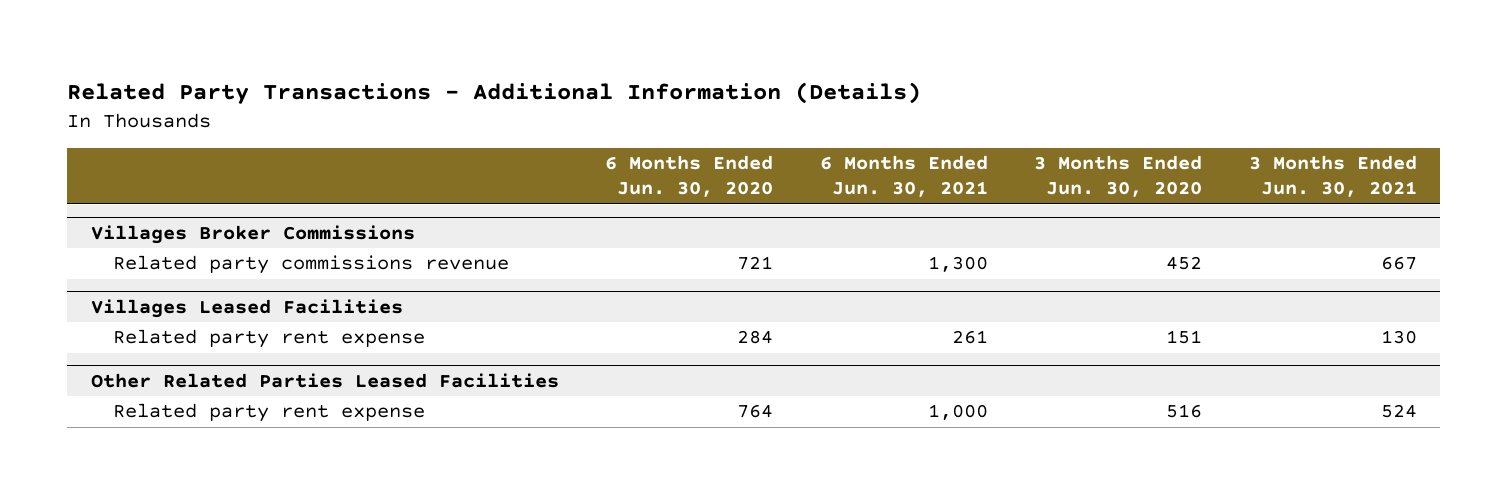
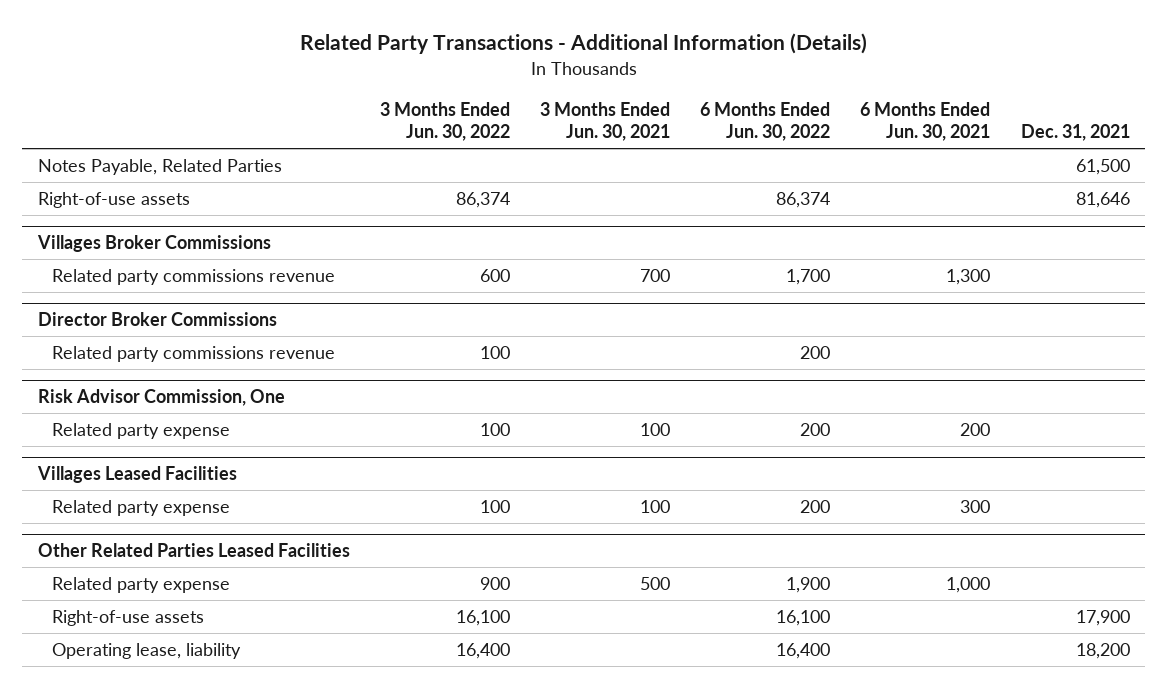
[605,155,774,198] 6 Months Ended Jun. 30, 2020 -> none
[1034,155,1203,198] 3 Months Ended Jun. 30, 2020 -> none
none -> [379,101,510,141] 3 Months Ended Jun. 30, 2022
none -> [700,101,831,141] 6 Months Ended Jun. 30, 2022
none -> [1020,123,1130,141] Dec. 31, 2021
none -> [37,159,282,176] Notes Payable, Related Parties
none -> [37,192,190,209] Right-of-use assets
[1380,256,1417,271] 667 -> [639,269,670,283] 700
none -> [37,312,277,327] Director Broker Commissions
none -> [51,346,335,363] Related party commissions revenue
none -> [37,389,285,407] Risk Advisor Commission, One
none -> [51,423,230,440] Related party expense
[113,329,426,349] Related party rent expense -> [51,500,230,517] Related party expense
[951,330,988,345] 261 -> [960,500,991,514] 300
[1380,330,1417,345] 130 -> [639,500,670,514] 100
[113,403,426,423] Related party rent expense -> [51,577,230,594] Related party expense
[1380,404,1417,419] 524 -> [639,577,670,591] 500
none -> [51,610,204,627] Right-of-use assets
none -> [51,643,241,660] Operating lease, liability

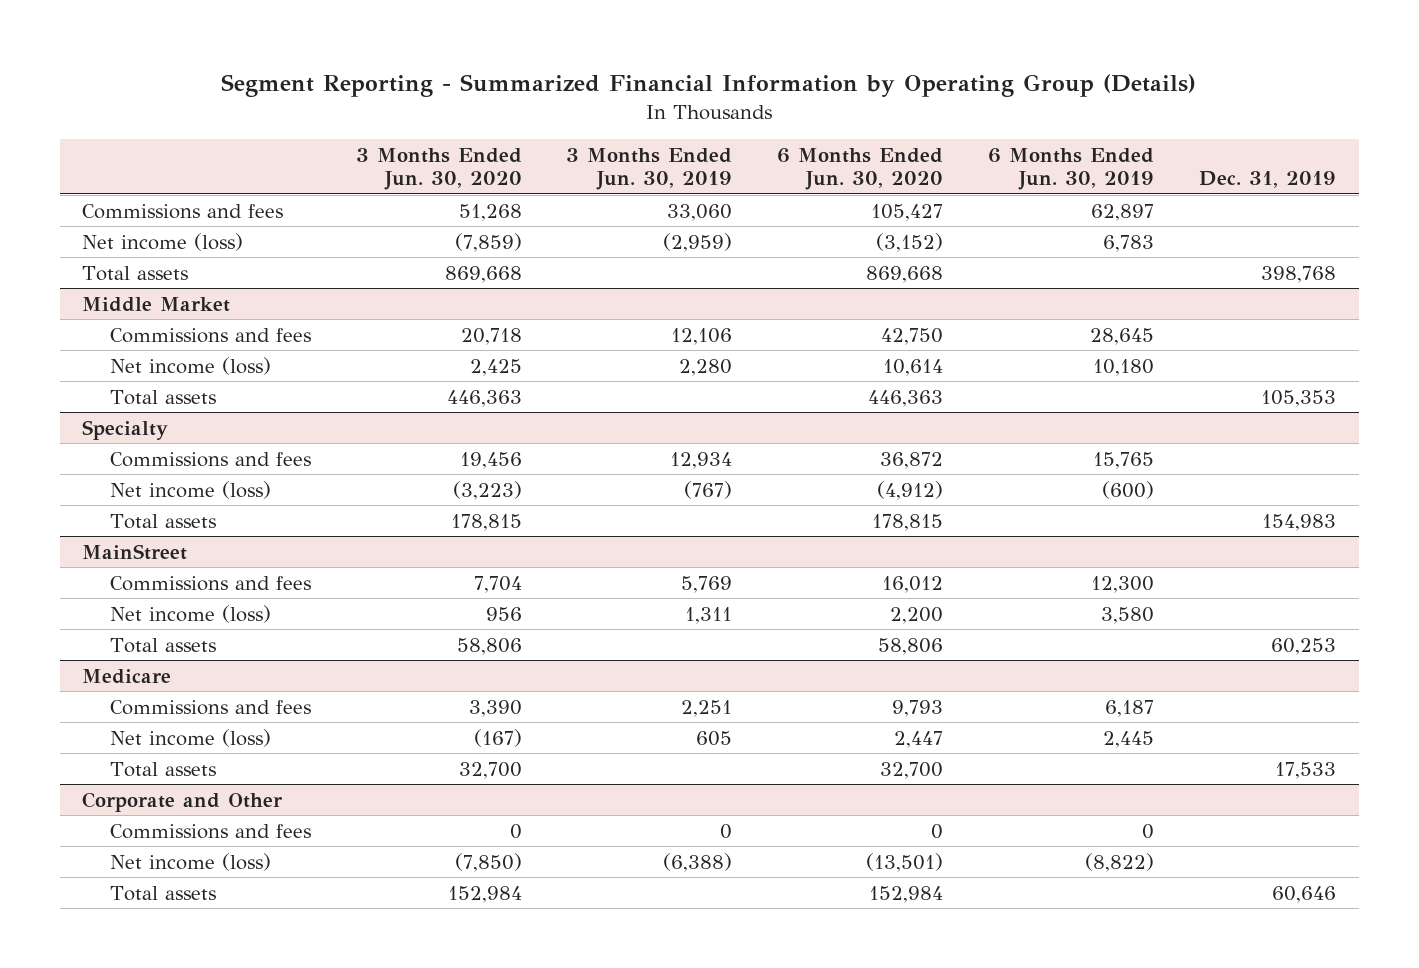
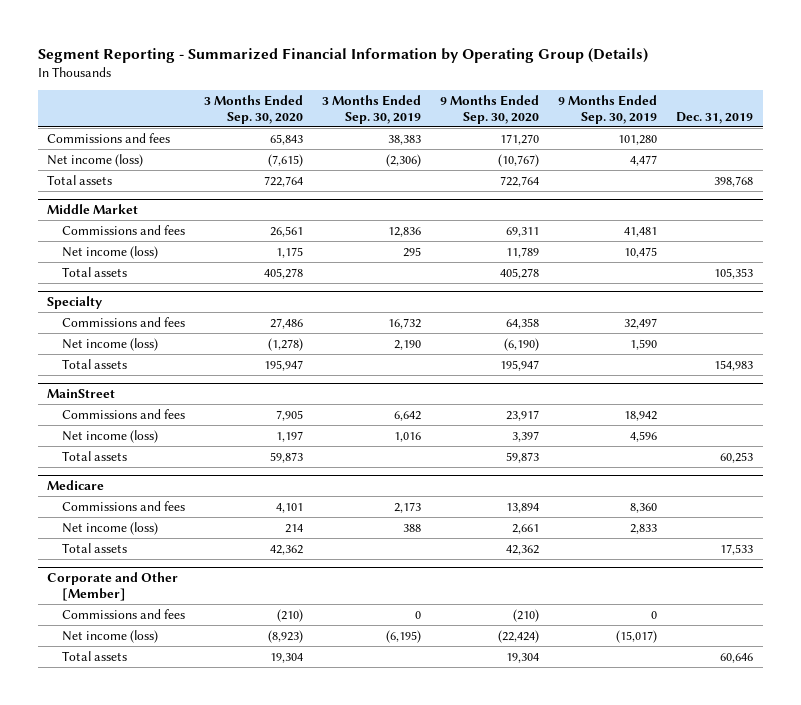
[355,147,522,191] 3 Months Ended Jun. 30, 2020 -> none
[566,147,733,191] 3 Months Ended Jun. 30, 2019 -> none
[777,147,944,191] 6 Months Ended Jun. 30, 2020 -> none
[988,147,1155,191] 6 Months Ended Jun. 30, 2019 -> none
none -> [204,94,304,125] 3 Months Ended Sep. 30, 2020
none -> [322,94,422,125] 3 Months Ended Sep. 30, 2019
none -> [440,94,540,125] 9 Months Ended Sep. 30, 2020
none -> [558,94,658,125] 9 Months Ended Sep. 30, 2019
[82,791,284,812] Corporate and Other -> [47,571,179,601] Corporate and Other [Member]

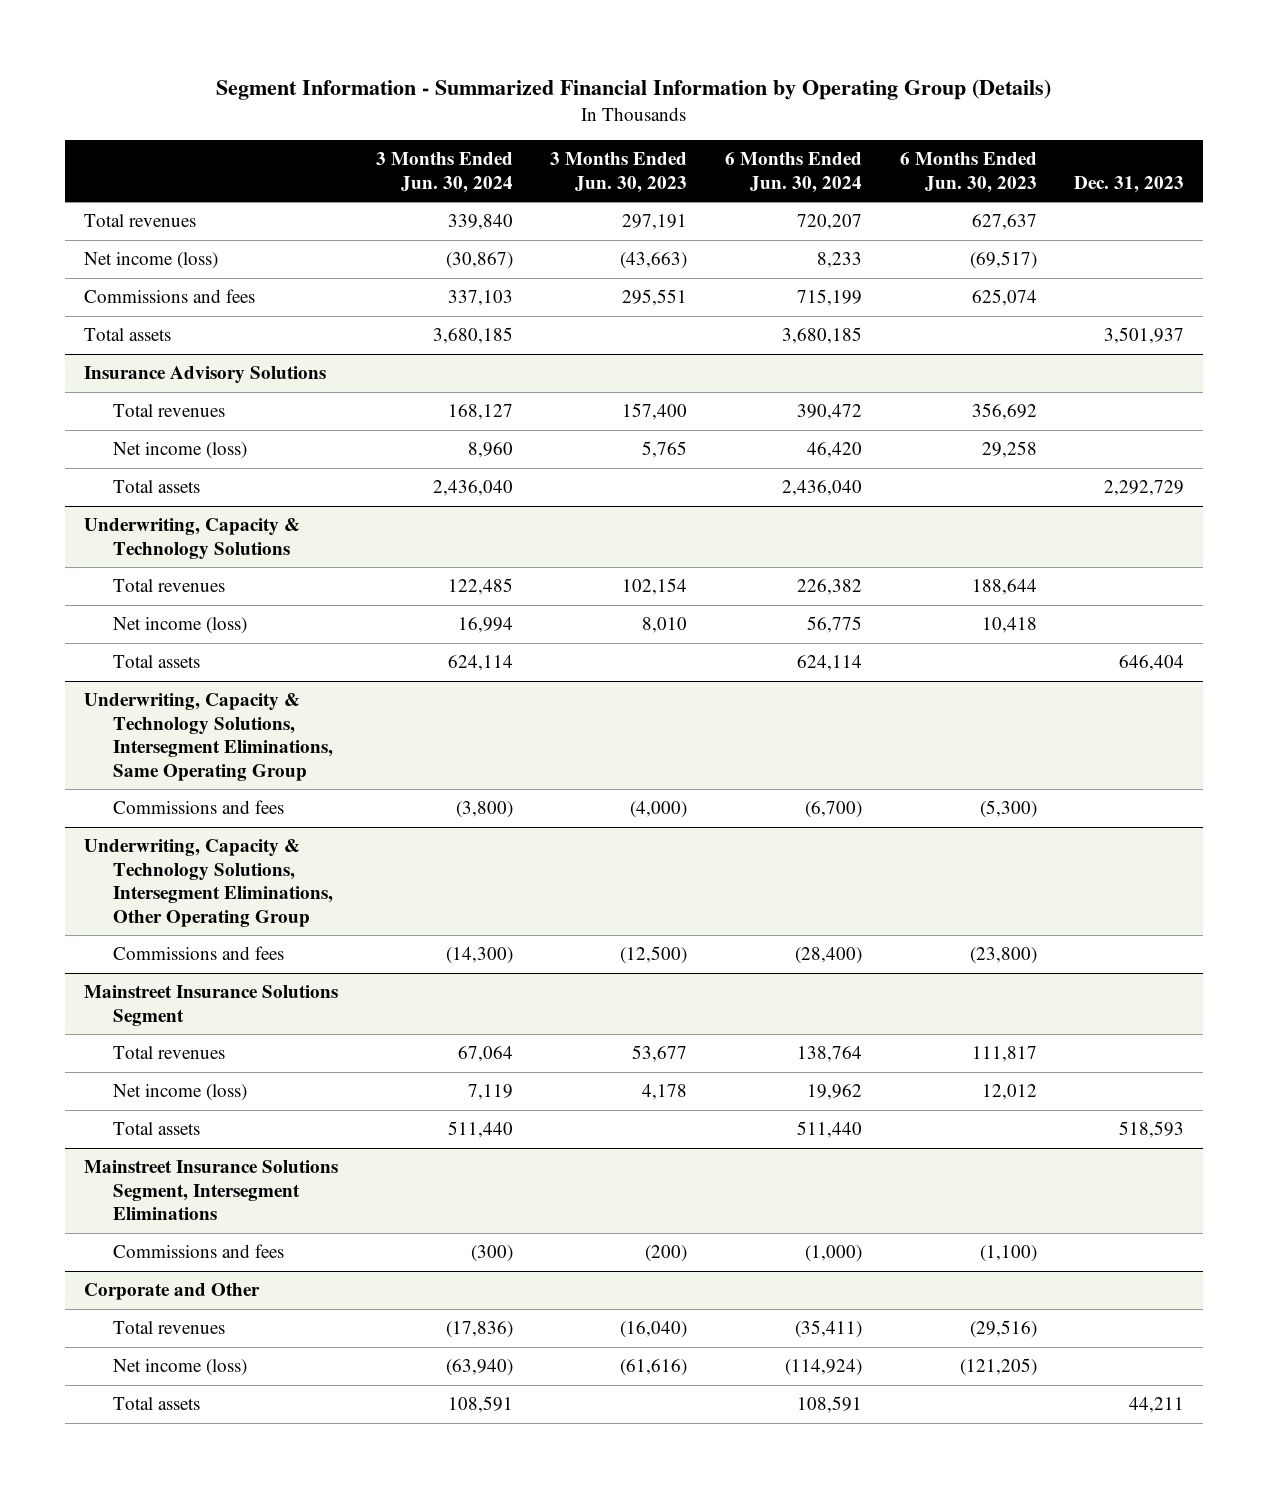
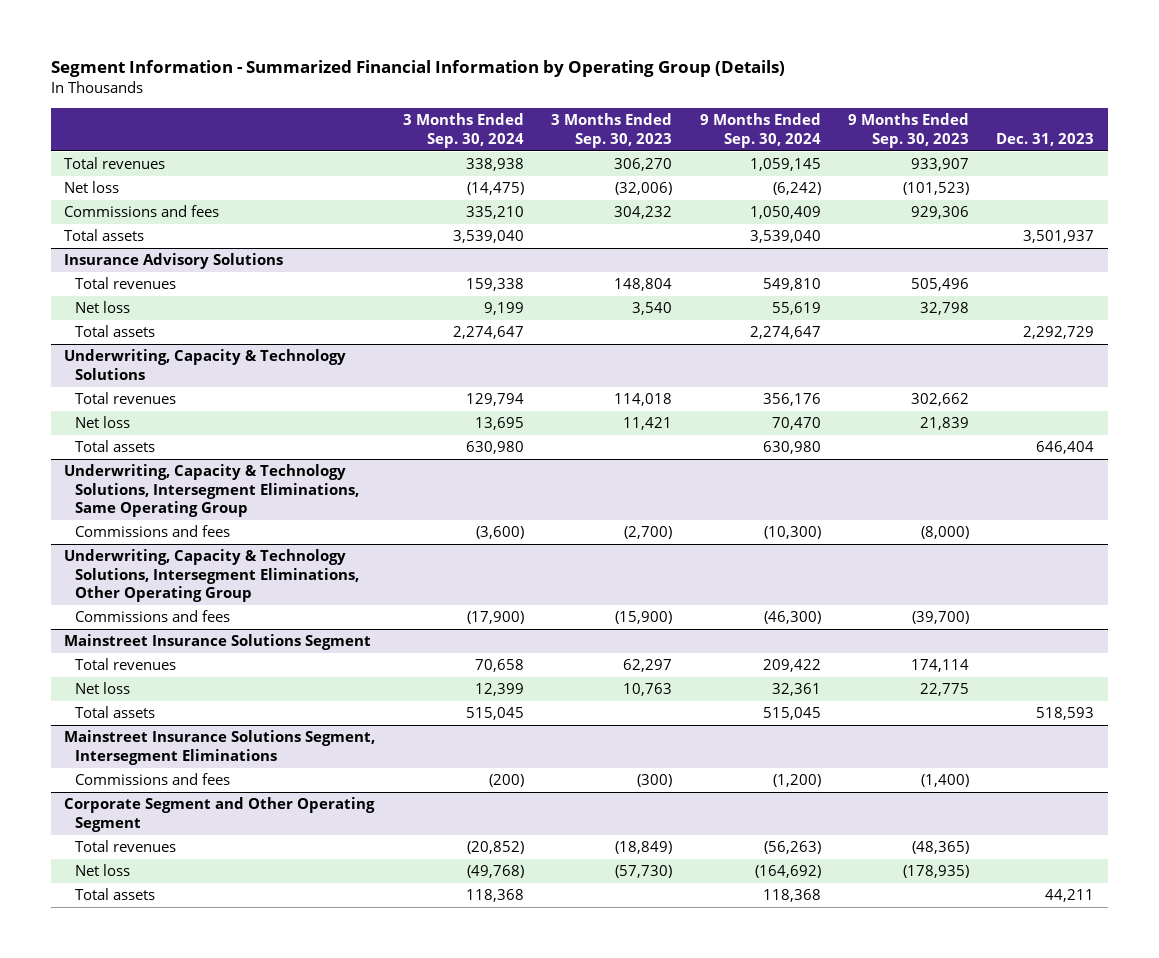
[375,152,513,193] 3 Months Ended Jun. 30, 2024 -> none
[550,152,688,193] 3 Months Ended Jun. 30, 2023 -> none
[725,152,863,193] 6 Months Ended Jun. 30, 2024 -> none
[899,152,1037,193] 6 Months Ended Jun. 30, 2023 -> none
none -> [402,113,524,148] 3 Months Ended Sep. 30, 2024
none -> [551,113,673,148] 3 Months Ended Sep. 30, 2023
none -> [699,113,821,148] 9 Months Ended Sep. 30, 2024
none -> [847,113,969,148] 9 Months Ended Sep. 30, 2023
[84,252,219,270] Net income (loss) -> [64,181,120,194] Net loss
[113,442,248,460] Net income (loss) -> [75,301,131,314] Net loss
[113,617,248,635] Net income (loss) -> [75,416,131,429] Net loss
[113,1084,248,1102] Net income (loss) -> [75,682,131,695] Net loss
[84,1283,261,1301] Corporate and Other -> [64,797,376,832] Corporate Segment and Other Operating Segment
[113,1359,248,1377] Net income (loss) -> [75,864,131,877] Net loss

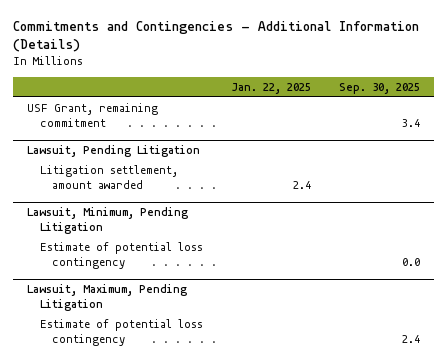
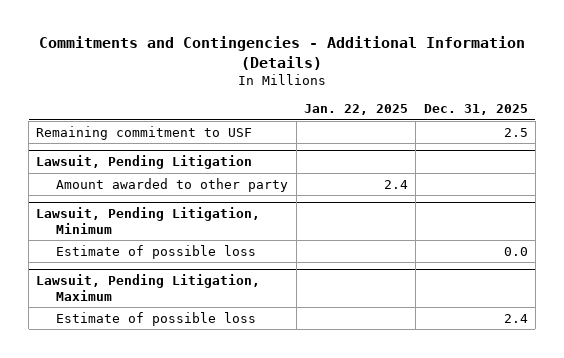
[339,82,421,94] Sep. 30, 2025 -> none
none -> [423,103,528,115] Dec. 31, 2025
[27,103,159,127] USF Grant, remaining commitment -> [36,125,253,140] Remaining commitment to USF
[39,165,178,189] Litigation settlement, amount awarded -> [56,177,289,192] Amount awarded to other party
[27,207,189,234] Lawsuit, Minimum, Pending Litigation -> [36,207,261,234] Lawsuit, Pending Litigation, Minimum
[39,242,203,269] Estimate of potential loss contingency -> [56,244,257,259] Estimate of possible loss
[27,284,188,311] Lawsuit, Maximum, Pending Litigation -> [36,274,261,301] Lawsuit, Pending Litigation, Maximum
[39,319,203,346] Estimate of potential loss contingency -> [56,311,257,326] Estimate of possible loss

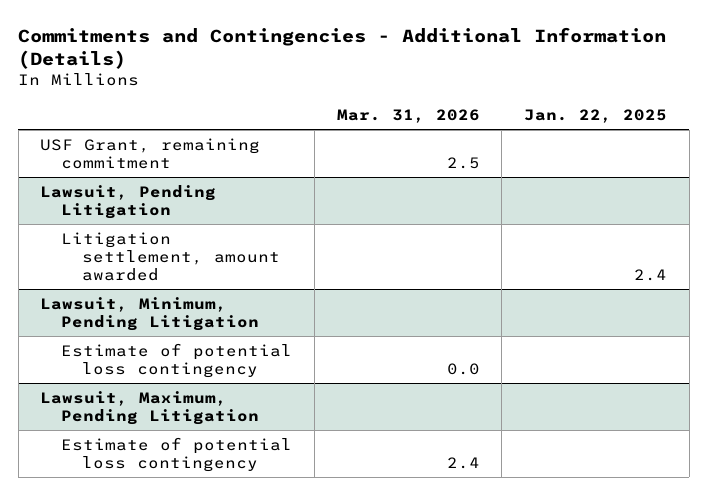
[423,103,528,115] Dec. 31, 2025 -> none
none -> [336,109,480,124] Mar. 31, 2026
[36,125,253,140] Remaining commitment to USF -> [40,137,261,169] USF Grant, remaining commitment
[56,177,289,192] Amount awarded to other party -> [61,231,281,281] Litigation settlement, amount awarded
[36,207,261,234] Lawsuit, Pending Litigation, Minimum -> [40,296,260,331] Lawsuit, Minimum, Pending Litigation
[56,244,257,259] Estimate of possible loss -> [61,342,293,378] Estimate of potential loss contingency
[36,274,261,301] Lawsuit, Pending Litigation, Maximum -> [40,390,260,425] Lawsuit, Maximum, Pending Litigation
[56,311,257,326] Estimate of possible loss -> [61,436,293,472] Estimate of potential loss contingency

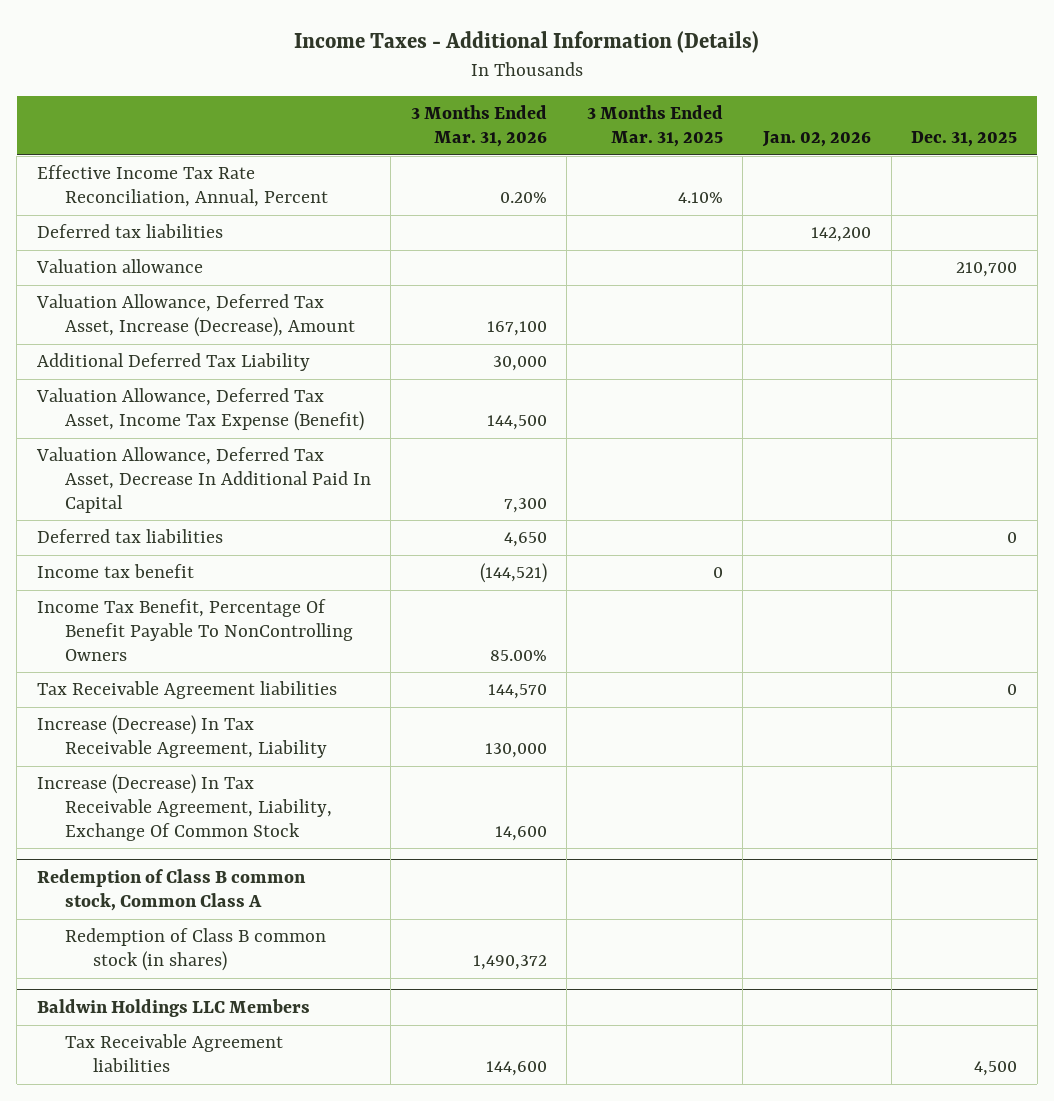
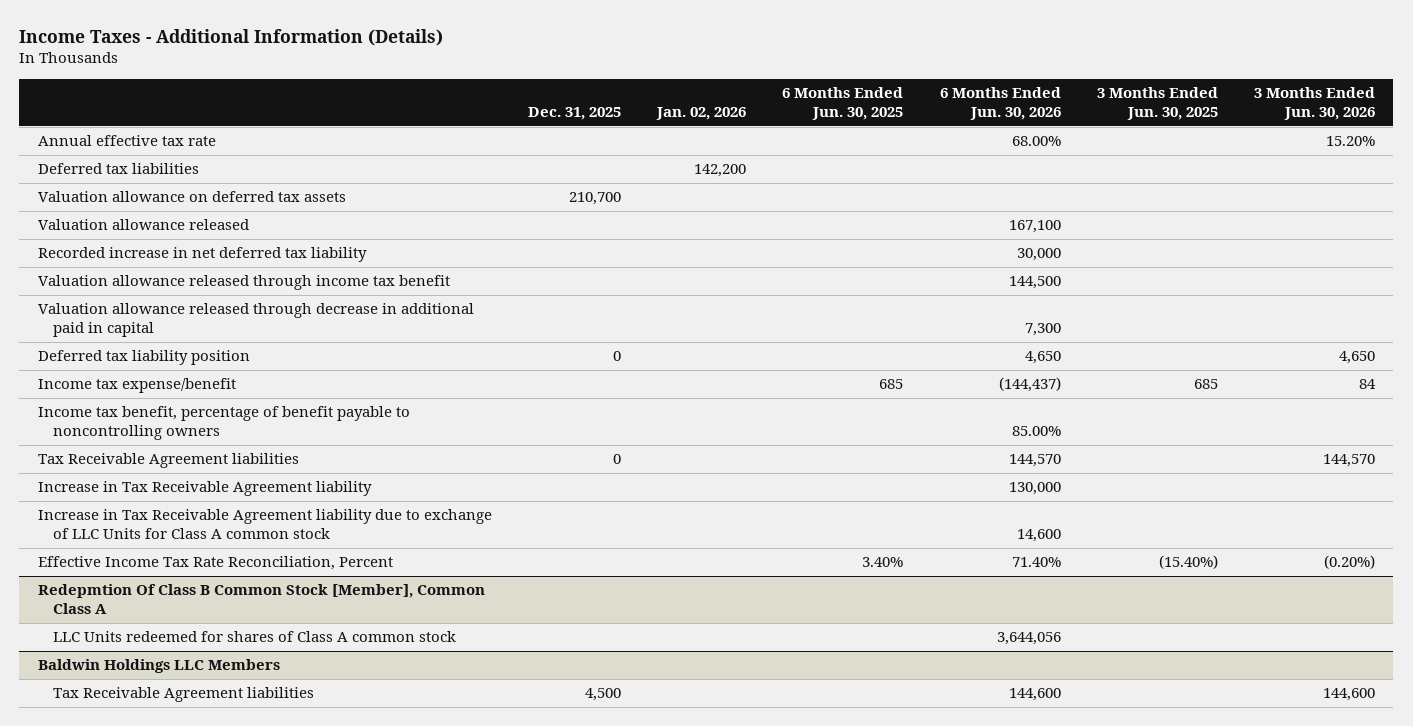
[410,105,547,148] 3 Months Ended Mar. 31, 2026 -> none
[586,105,723,148] 3 Months Ended Mar. 31, 2025 -> none
none -> [782,87,904,121] 6 Months Ended Jun. 30, 2025
none -> [939,87,1061,121] 6 Months Ended Jun. 30, 2026
none -> [1096,87,1218,121] 3 Months Ended Jun. 30, 2025
none -> [1254,87,1376,121] 3 Months Ended Jun. 30, 2026
[36,165,328,207] Effective Income Tax Rate Reconciliation, Annual, Percent -> [37,135,216,147] Annual effective tax rate
[35,259,203,274] Valuation allowance -> [37,191,346,203] Valuation allowance on deferred tax assets
[35,294,355,337] Valuation Allowance, Deferred Tax Asset, Increase (Decrease), Amount -> [37,219,249,231] Valuation allowance released
[36,353,310,372] Additional Deferred Tax Liability -> [37,247,367,263] Recorded increase in net deferred tax liability
[35,388,364,431] Valuation Allowance, Deferred Tax Asset, Income Tax Expense (Benefit) -> [37,275,450,291] Valuation allowance released through income tax benefit
[35,447,371,513] Valuation Allowance, Deferred Tax Asset, Decrease In Additional Paid In Capital -> [37,303,474,338] Valuation allowance released through decrease in additional paid in capital
[36,529,223,544] Deferred tax liabilities -> [37,350,250,366] Deferred tax liability position
[36,564,194,579] Income tax benefit -> [37,378,236,394] Income tax expense/benefit
[36,599,353,661] Income Tax Benefit, Percentage Of Benefit Payable To NonControlling Owners -> [37,406,410,441] Income tax benefit, percentage of benefit payable to noncontrolling owners
[36,715,327,758] Increase (Decrease) In Tax Receivable Agreement, Liability -> [37,481,372,497] Increase in Tax Receivable Agreement liability
[36,774,332,841] Increase (Decrease) In Tax Receivable Agreement, Liability, Exchange Of Common Stock -> [37,509,492,540] Increase in Tax Receivable Agreement liability due to exchange of LLC Units for Class A common stock
none -> [37,556,393,571] Effective Income Tax Rate Reconciliation, Percent
[36,869,306,911] Redemption of Class B common stock, Common Class A -> [37,584,485,615] Redepmtion Of Class B Common Stock [Member], Common Class A
[64,928,326,971] Redemption of Class B common stock (in shares) -> [52,631,456,643] LLC Units redeemed for shares of Class A common stock

